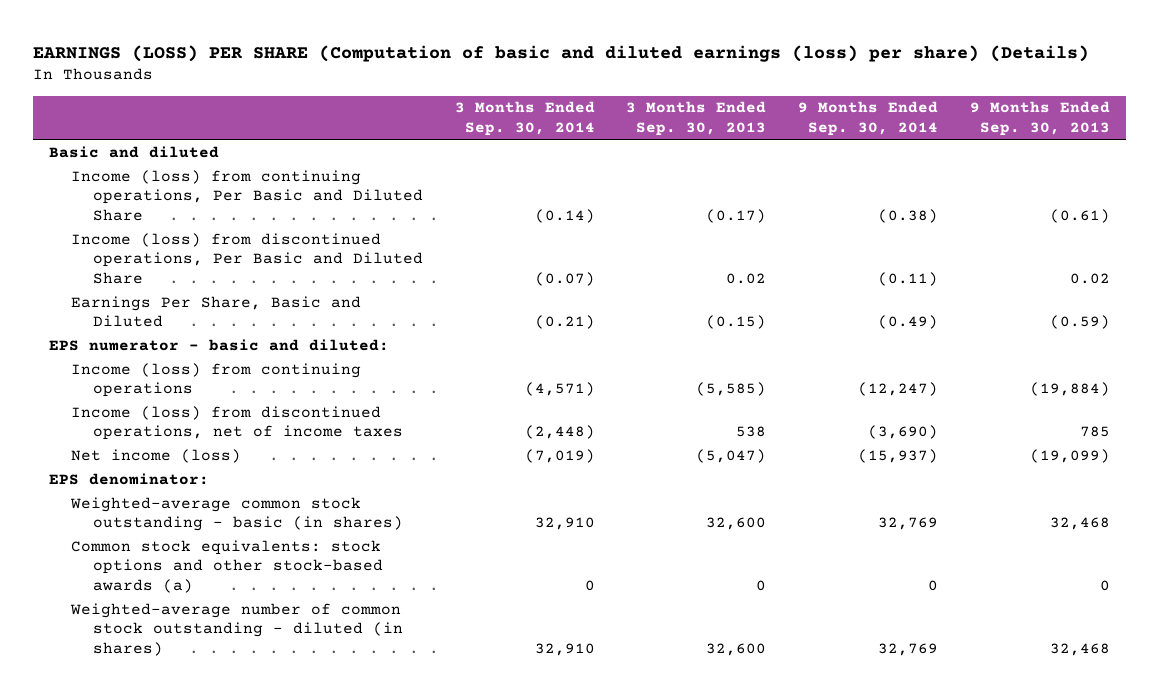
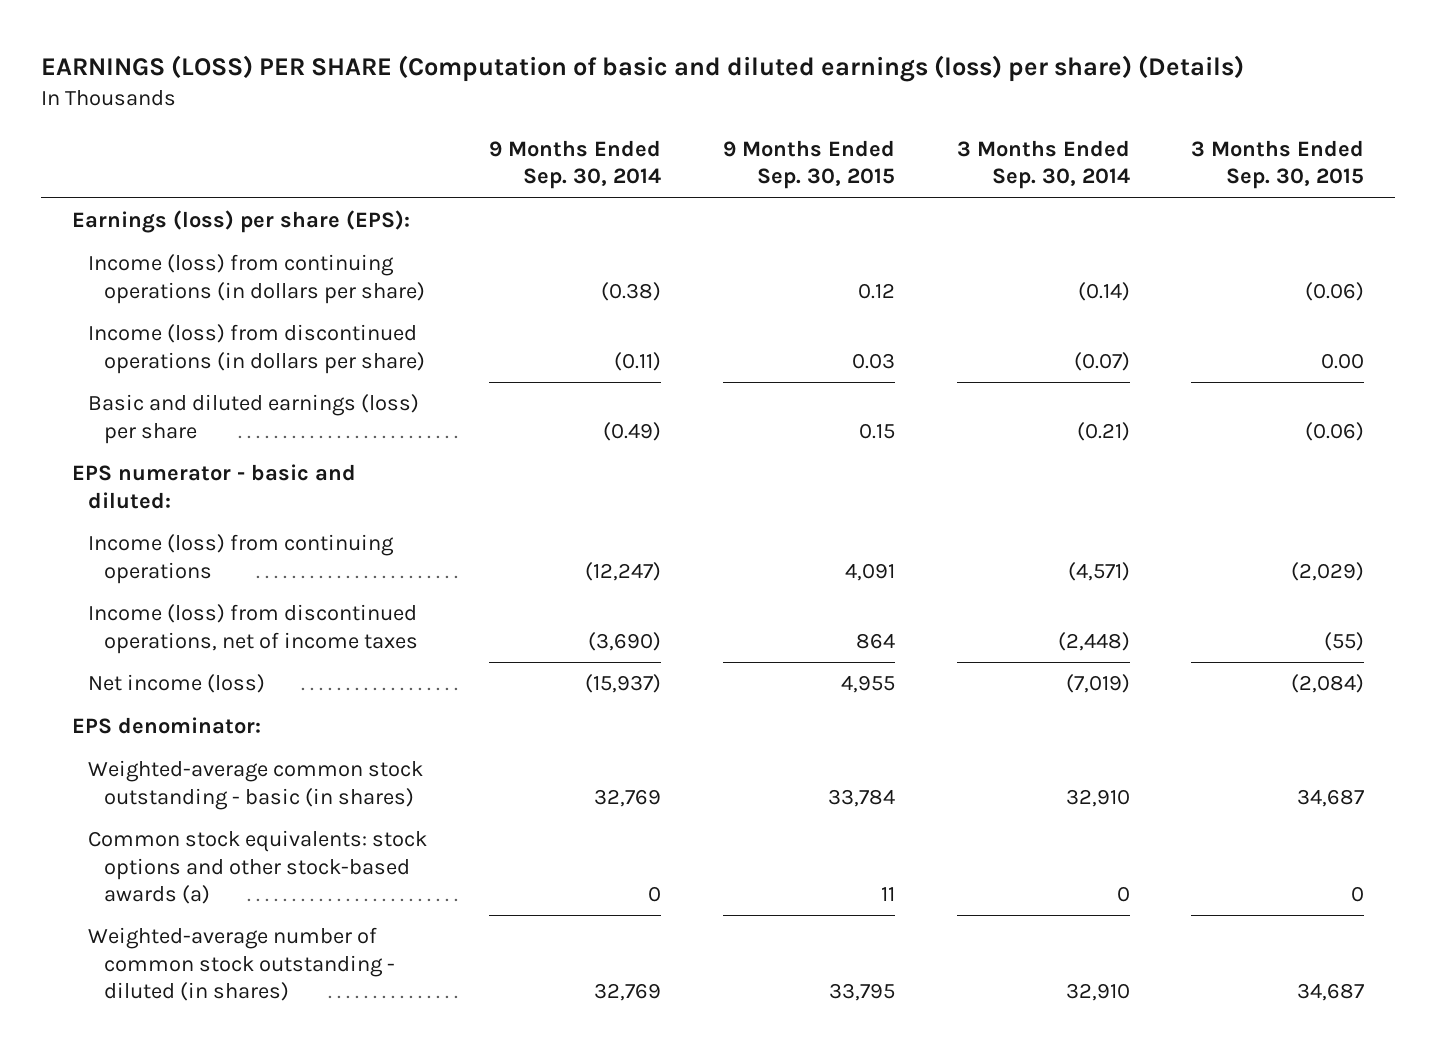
[626,101,767,136] 3 Months Ended Sep. 30, 2013 -> none
[969,101,1110,136] 9 Months Ended Sep. 30, 2013 -> none
none -> [722,139,895,190] 9 Months Ended Sep. 30, 2015
none -> [1191,139,1365,190] 3 Months Ended Sep. 30, 2015
[48,145,219,158] Basic and diluted -> [71,210,410,234] Earnings (loss) per share (EPS):
[70,169,424,221] Income (loss) from continuing operations, Per Basic and Diluted Share -> [88,254,426,304] Income (loss) from continuing operations (in dollars per share)
[70,232,424,284] Income (loss) from discontinued operations, Per Basic and Diluted Share -> [88,324,426,374] Income (loss) from discontinued operations (in dollars per share)
[70,295,361,328] Earnings Per Share, Basic and Diluted -> [88,394,420,444] Basic and diluted earnings (loss) per share

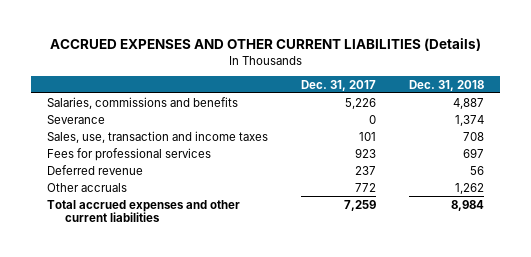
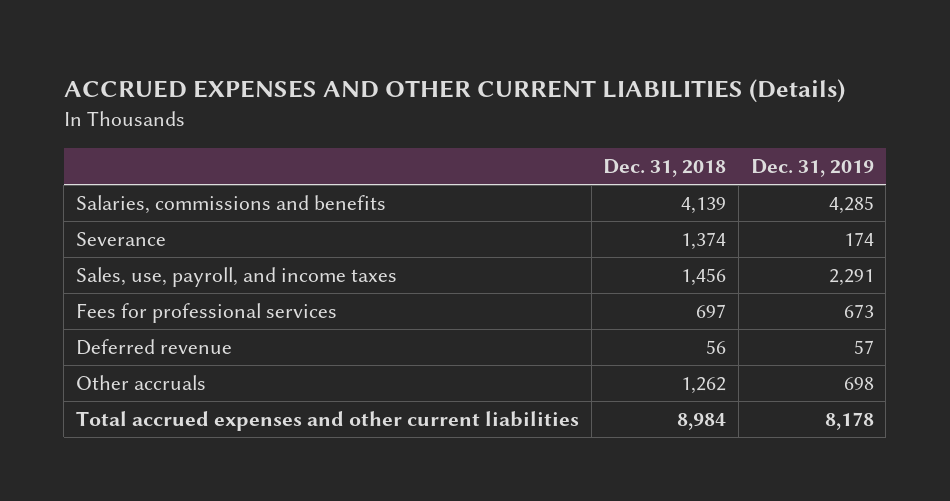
[301,79,377,91] Dec. 31, 2017 -> none
none -> [750,159,874,178] Dec. 31, 2019
[452,97,484,109] 4,887 -> [681,197,727,215] 4,139
[47,130,269,143] Sales, use, transaction and income taxes -> [75,267,397,288] Sales, use, payroll, and income taxes
[462,131,484,141] 708 -> [681,268,727,287] 1,456

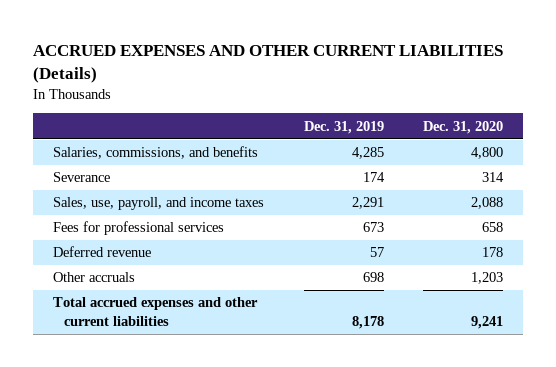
[603,159,727,178] Dec. 31, 2018 -> none
none -> [423,120,504,134] Dec. 31, 2020
[75,195,386,215] Salaries, commissions and benefits -> [52,146,258,160] Salaries, commissions, and benefits

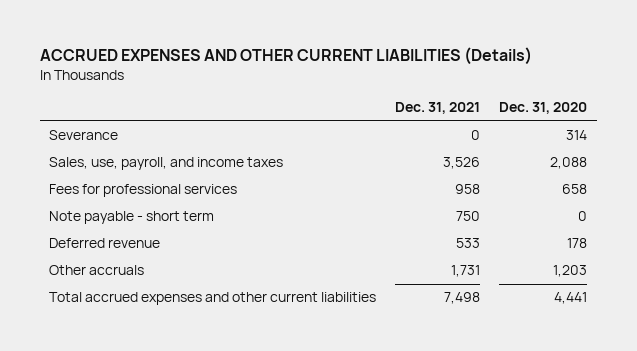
[303,120,384,134] Dec. 31, 2019 -> none
none -> [395,102,481,115] Dec. 31, 2021
[52,146,258,160] Salaries, commissions, and benefits -> none
none -> [49,211,215,225] Note payable - short term
[471,315,504,329] 9,241 -> [554,292,588,305] 4,441

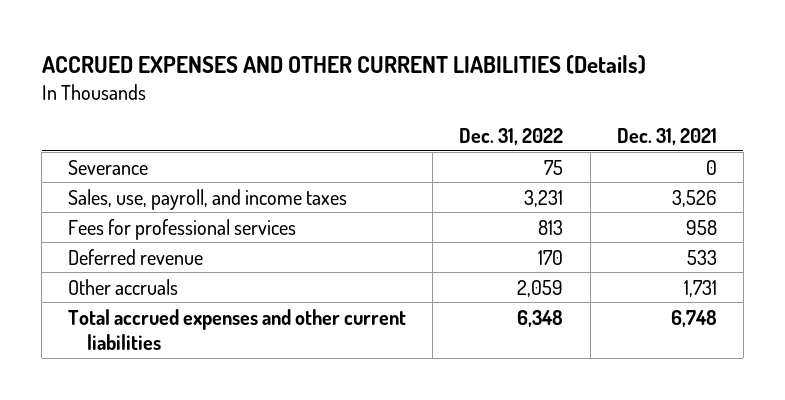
[499,102,588,115] Dec. 31, 2020 -> none
none -> [459,127,564,145] Dec. 31, 2022
[49,211,215,225] Note payable - short term -> none
[444,292,481,305] 7,498 -> [670,309,717,327] 6,748

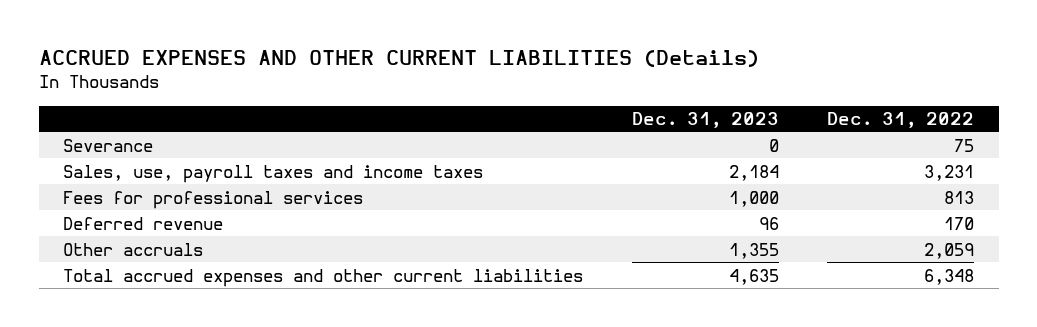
[616,127,717,145] Dec. 31, 2021 -> none
none -> [631,112,779,129] Dec. 31, 2023
[68,188,348,210] Sales, use, payroll, and income taxes -> [62,164,483,183] Sales, use, payroll taxes and income taxes

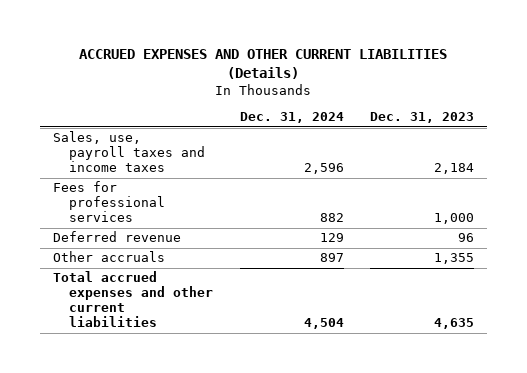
[827,112,975,129] Dec. 31, 2022 -> none
none -> [239,112,344,124] Dec. 31, 2024
[62,138,153,152] Severance -> none

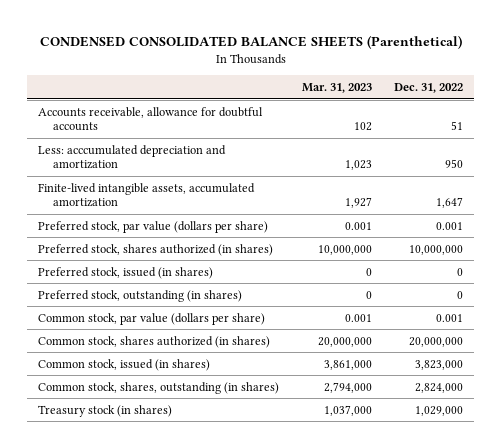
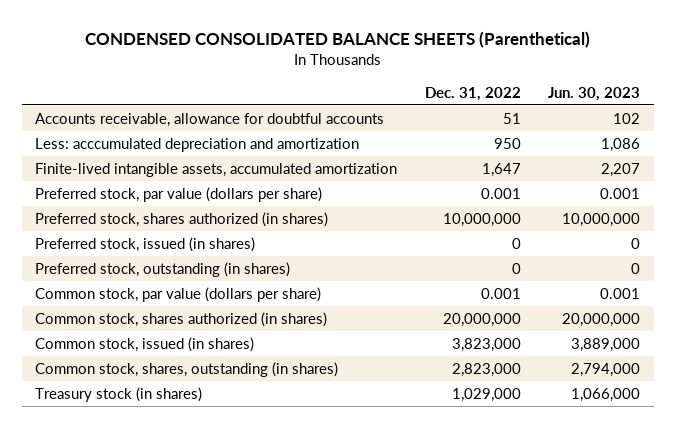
[301,83,372,94] Mar. 31, 2023 -> none
none -> [548,86,641,101] Jun. 30, 2023
[415,382,464,393] 2,824,000 -> [451,362,521,377] 2,823,000

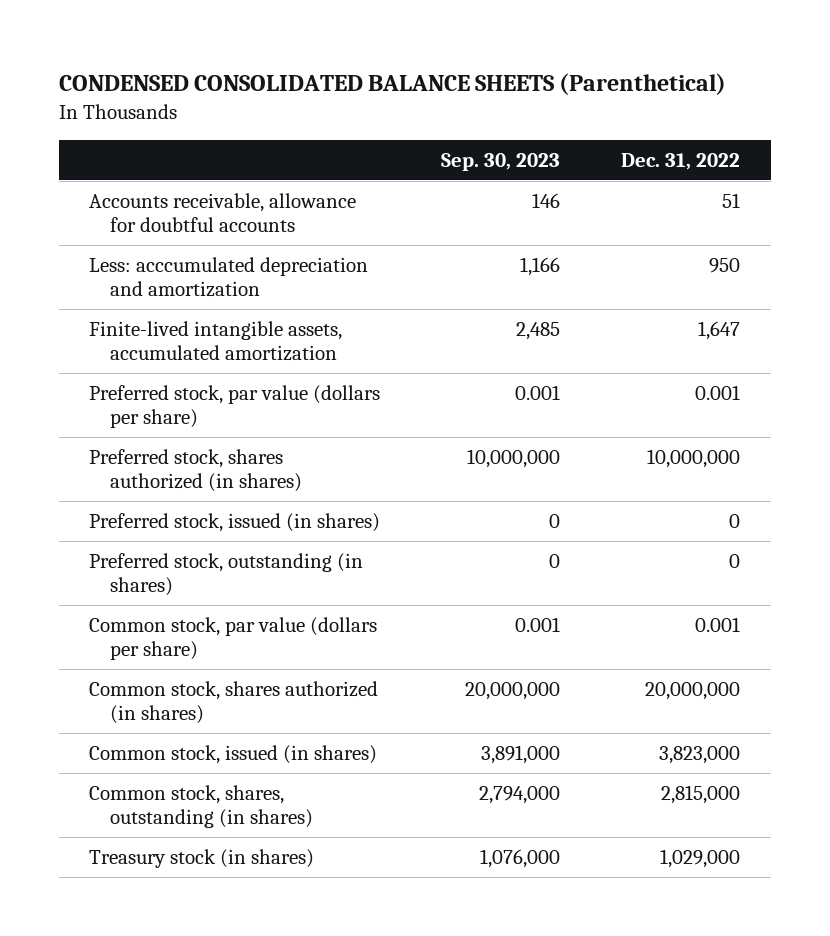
[548,86,641,101] Jun. 30, 2023 -> none
none -> [441,153,561,172] Sep. 30, 2023
[451,362,521,377] 2,823,000 -> [661,784,741,804] 2,815,000

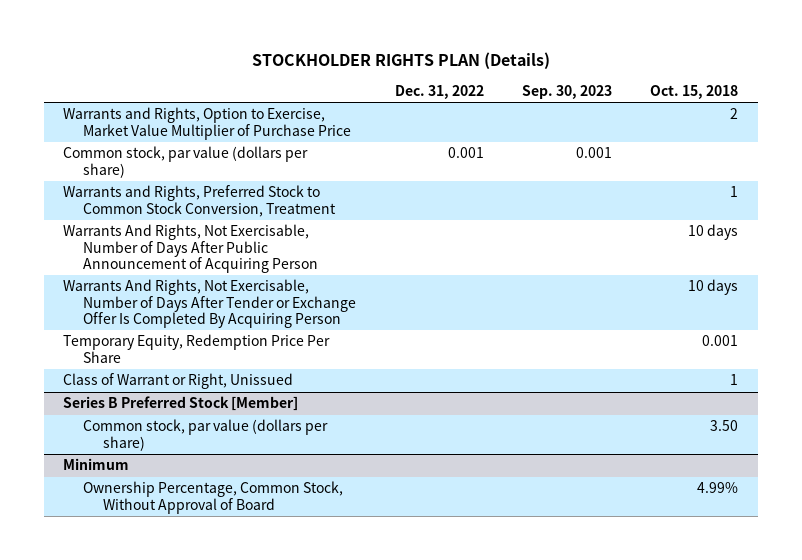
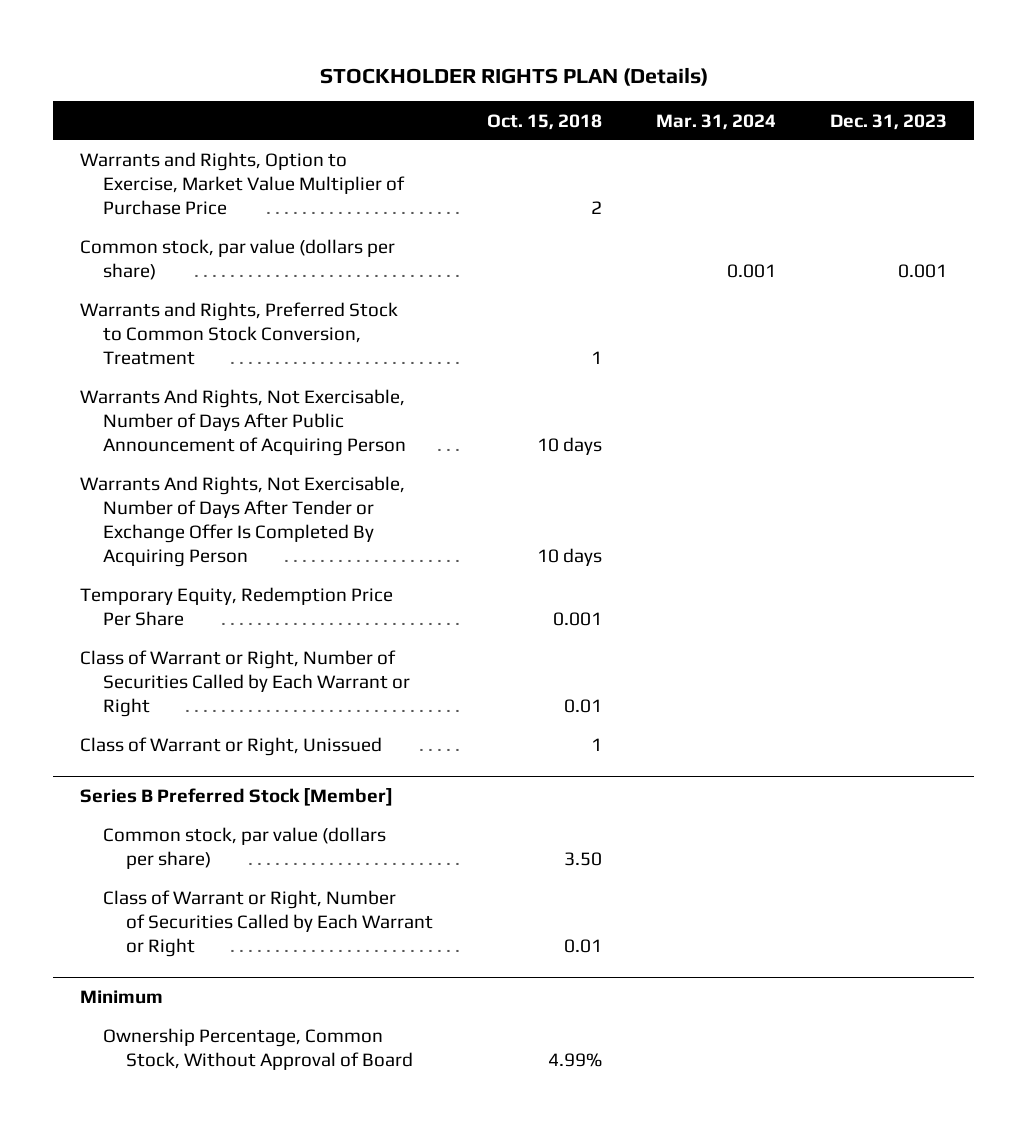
[394,84,484,99] Dec. 31, 2022 -> none
[521,84,612,99] Sep. 30, 2023 -> none
none -> [656,113,777,130] Mar. 31, 2024
none -> [830,113,948,130] Dec. 31, 2023
none -> [80,650,411,718] Class of Warrant or Right, Number of Securities Called by Each Warrant or Right
none -> [103,890,434,958] Class of Warrant or Right, Number of Securities Called by Each Warrant or Right

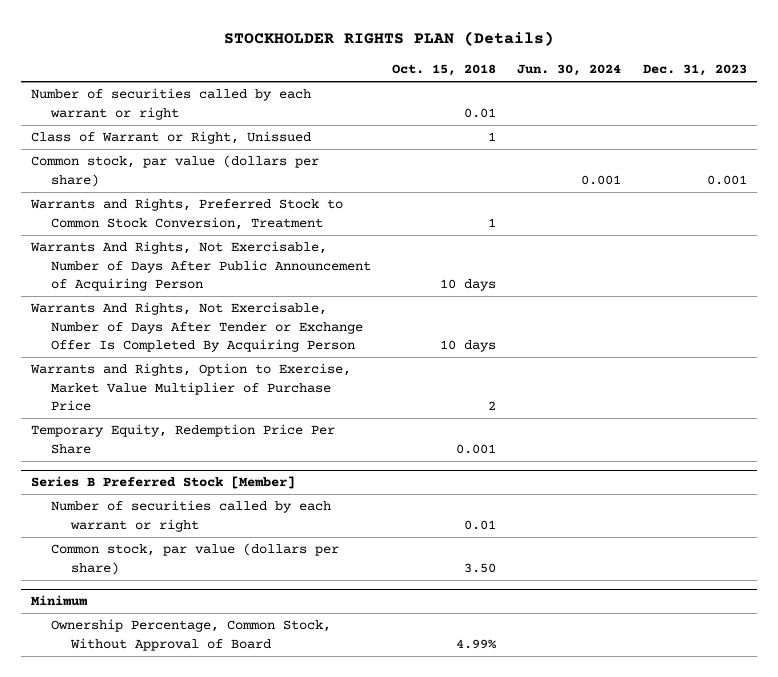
[656,113,777,130] Mar. 31, 2024 -> none
none -> [517,64,622,77] Jun. 30, 2024
none -> [31,88,312,120] Number of securities called by each warrant or right
[80,737,383,757] Class of Warrant or Right, Unissued -> [31,131,312,145] Class of Warrant or Right, Unissued
[80,152,406,216] Warrants and Rights, Option to Exercise, Market Value Multiplier of Purchase Price -> [30,363,352,412] Warrants and Rights, Option to Exercise, Market Value Multiplier of Purchase Price
[80,650,411,718] Class of Warrant or Right, Number of Securities Called by Each Warrant or Right -> none
none -> [51,500,332,532] Number of securities called by each warrant or right
[103,890,434,958] Class of Warrant or Right, Number of Securities Called by Each Warrant or Right -> none

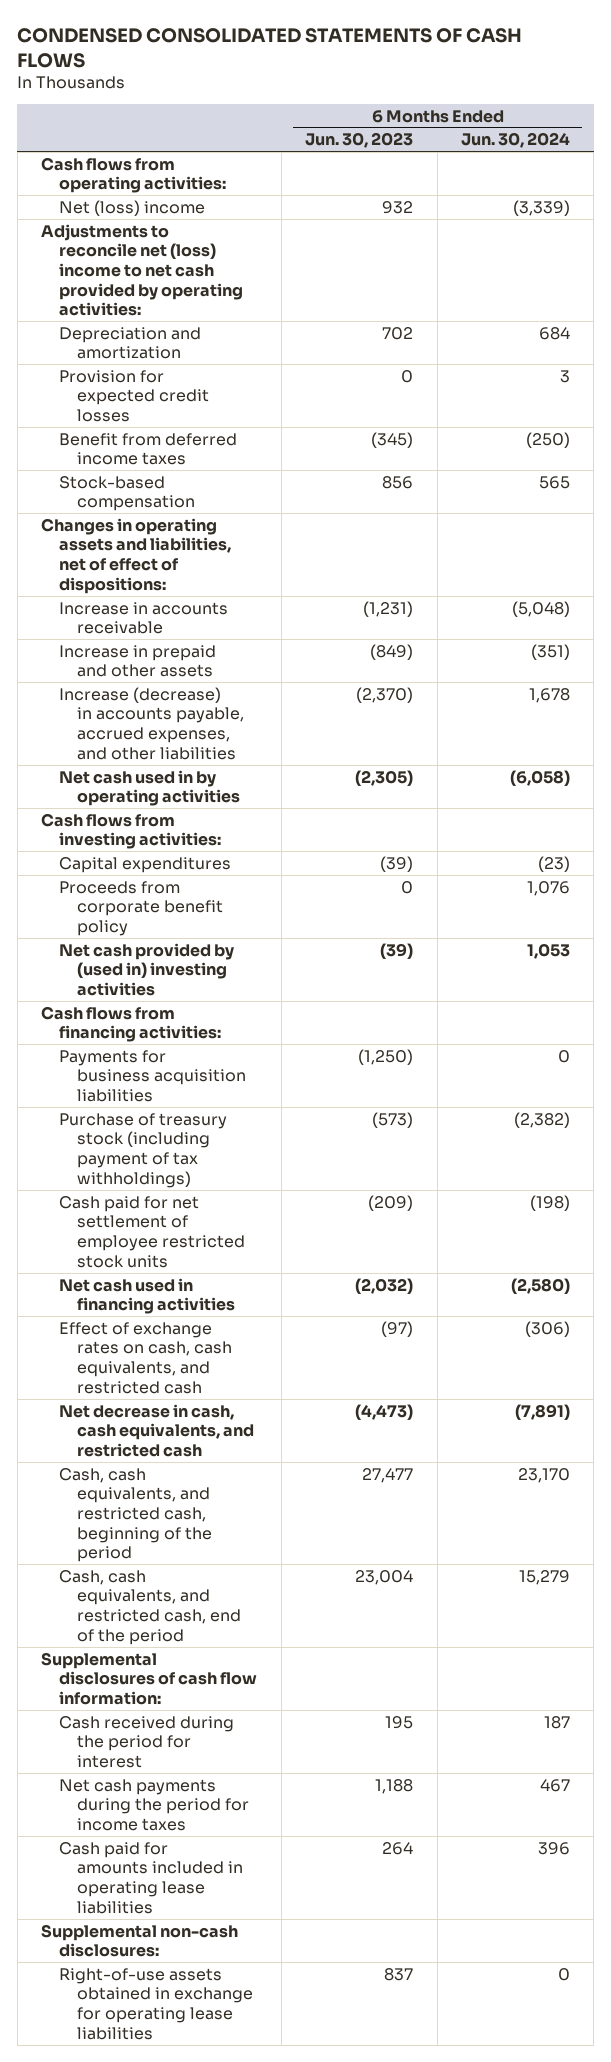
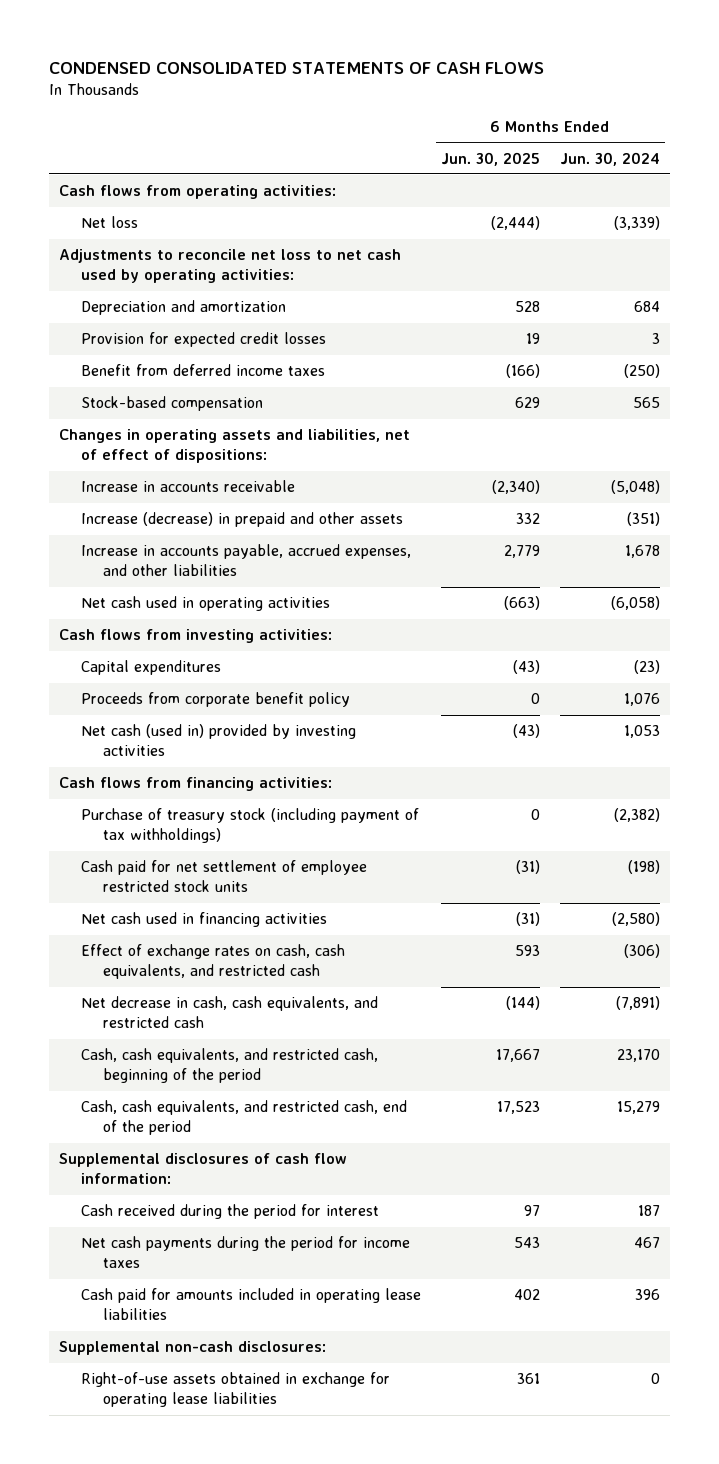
[305,132,414,149] Jun. 30, 2023 -> none
none -> [440,151,540,166] Jun. 30, 2025
[59,199,206,216] Net (loss) income -> [80,216,138,229] Net loss
[41,223,244,317] Adjustments to reconcile net (loss) income to net cash provided by operating activities: -> [59,249,402,284] Adjustments to reconcile net loss to net cash used by operating activities:
[59,644,217,678] Increase in prepaid and other assets -> [80,512,403,528] Increase (decrease) in prepaid and other assets
[59,686,245,760] Increase (decrease) in accounts payable, accrued expenses, and other liabilities -> [80,544,411,577] Increase in accounts payable, accrued expenses, and other liabilities
[59,769,241,807] Net cash used in by operating activities -> [80,596,330,612] Net cash used in operating activities
[59,942,235,997] Net cash provided by (used in) investing activities -> [80,724,356,757] Net cash (used in) provided by investing activities
[59,1049,247,1103] Payments for business acquisition liabilities -> none

